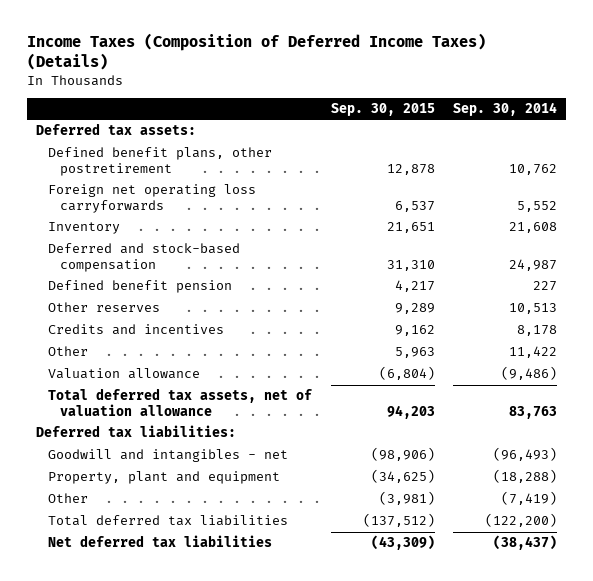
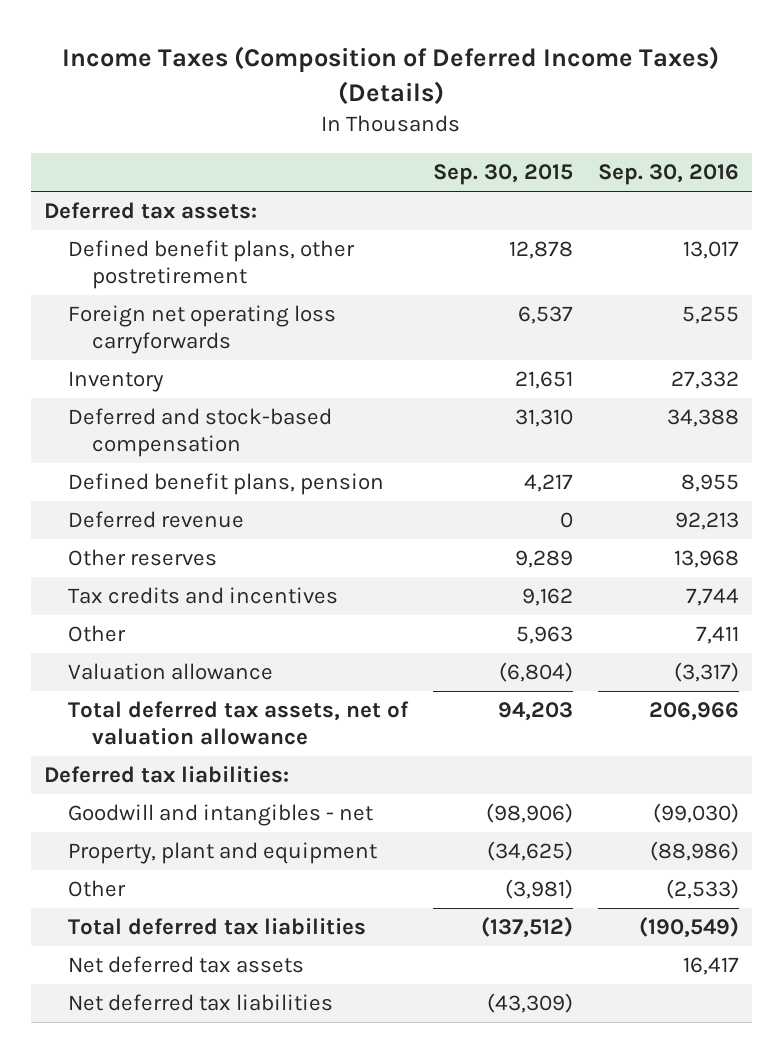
[453,102,558,117] Sep. 30, 2014 -> none
none -> [598,164,740,186] Sep. 30, 2016
[48,280,233,294] Defined benefit pension -> [67,473,384,496] Defined benefit plans, pension
none -> [67,511,244,529] Deferred revenue
[48,324,225,336] Credits and incentives -> [67,587,338,605] Tax credits and incentives
none -> [67,956,304,974] Net deferred tax assets

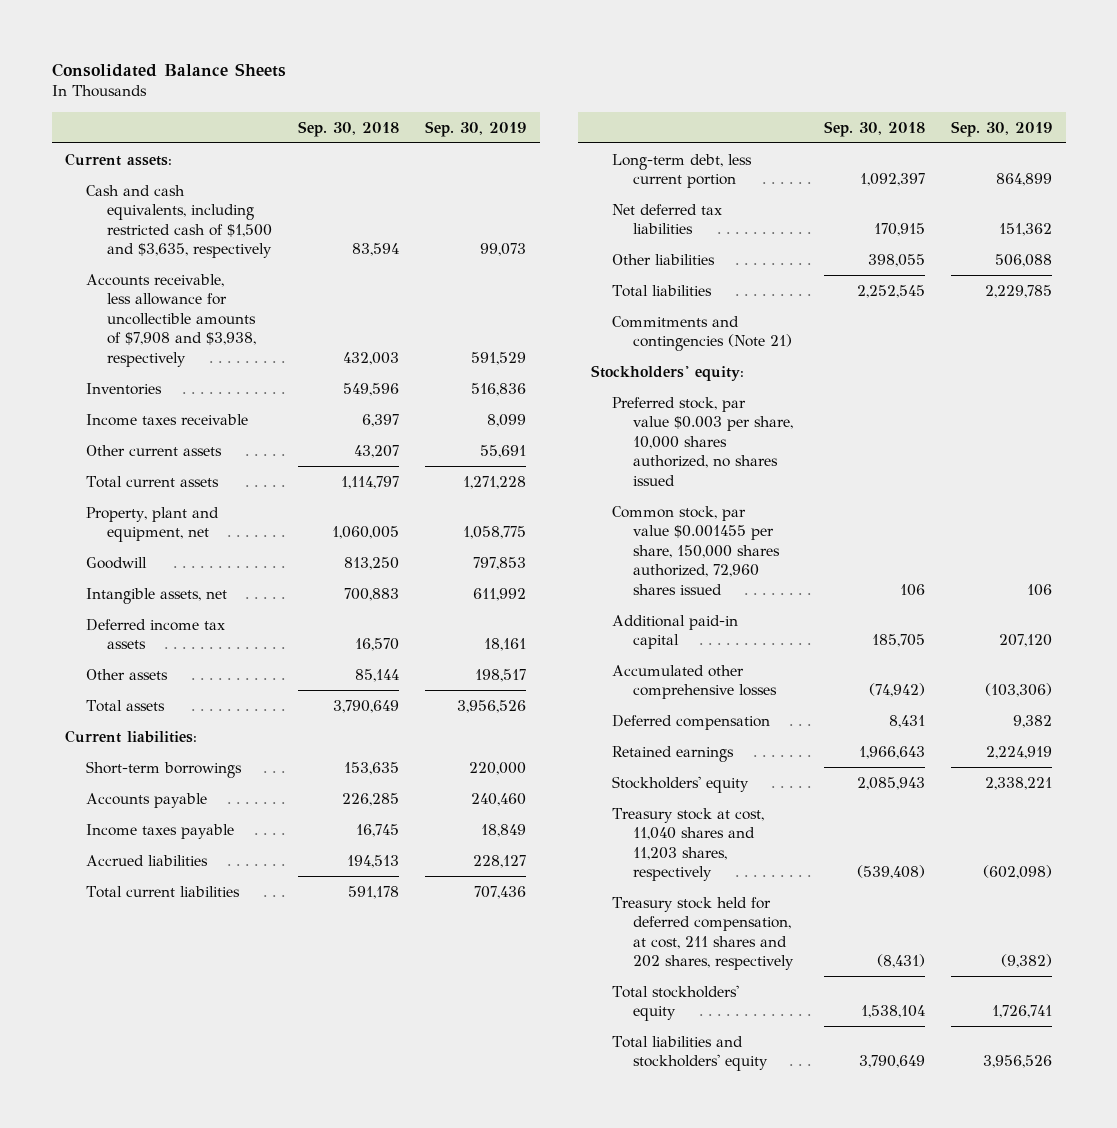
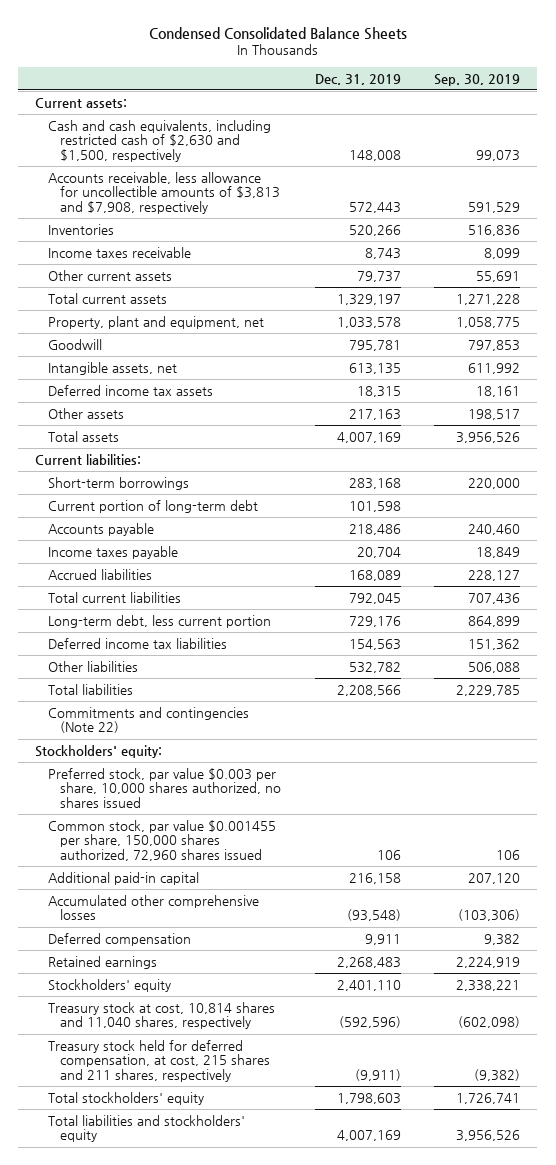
[51,62,286,77] Consolidated Balance Sheets -> [148,26,407,40] Condensed Consolidated Balance Sheets
[298,120,400,137] Sep. 30, 2018 -> none
none -> [314,73,401,85] Dec. 31, 2019
[86,184,273,259] Cash and cash equivalents, including restricted cash of $1,500 and $3,635, respectively -> [47,119,271,162] Cash and cash equivalents, including restricted cash of $2,630 and $1,500, respectively
[86,273,257,367] Accounts receivable, less allowance for uncollectible amounts of $7,908 and $3,938, respectively -> [47,171,281,214] Accounts receivable, less allowance for uncollectible amounts of $3,813 and $7,908, respectively
none -> [47,499,258,513] Current portion of long-term debt
[612,203,723,235] Net deferred tax liabilities -> [47,637,227,649] Deferred income tax liabilities
[612,315,793,352] Commitments and contingencies (Note 21) -> [47,706,249,734] Commitments and contingencies (Note 22)
[612,807,765,882] Treasury stock at cost, 11,040 shares and 11,203 shares, respectively -> [47,1001,275,1030] Treasury stock at cost, 10,814 shares and 11,040 shares, respectively
[612,896,795,971] Treasury stock held for deferred compensation, at cost, 211 shares and 202 shares, respectively -> [47,1039,271,1082] Treasury stock held for deferred compensation, at cost, 215 shares and 211 shares, respectively

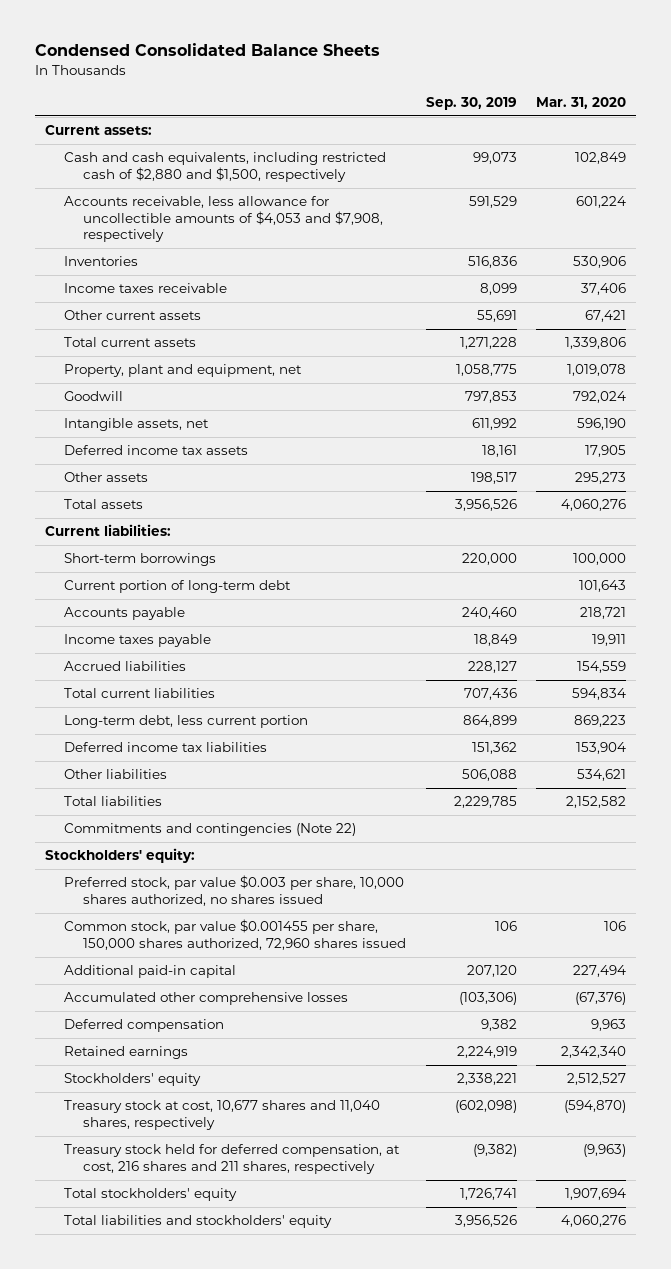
[314,73,401,85] Dec. 31, 2019 -> none
none -> [536,96,627,109] Mar. 31, 2020
[47,119,271,162] Cash and cash equivalents, including restricted cash of $2,630 and $1,500, respectively -> [64,152,387,182] Cash and cash equivalents, including restricted cash of $2,880 and $1,500, respectively
[47,171,281,214] Accounts receivable, less allowance for uncollectible amounts of $3,813 and $7,908, respectively -> [64,196,384,243] Accounts receivable, less allowance for uncollectible amounts of $4,053 and $7,908, respectively
[47,1001,275,1030] Treasury stock at cost, 10,814 shares and 11,040 shares, respectively -> [64,1100,381,1130] Treasury stock at cost, 10,677 shares and 11,040 shares, respectively
[47,1039,271,1082] Treasury stock held for deferred compensation, at cost, 215 shares and 211 shares, respectively -> [64,1144,401,1174] Treasury stock held for deferred compensation, at cost, 216 shares and 211 shares, respectively

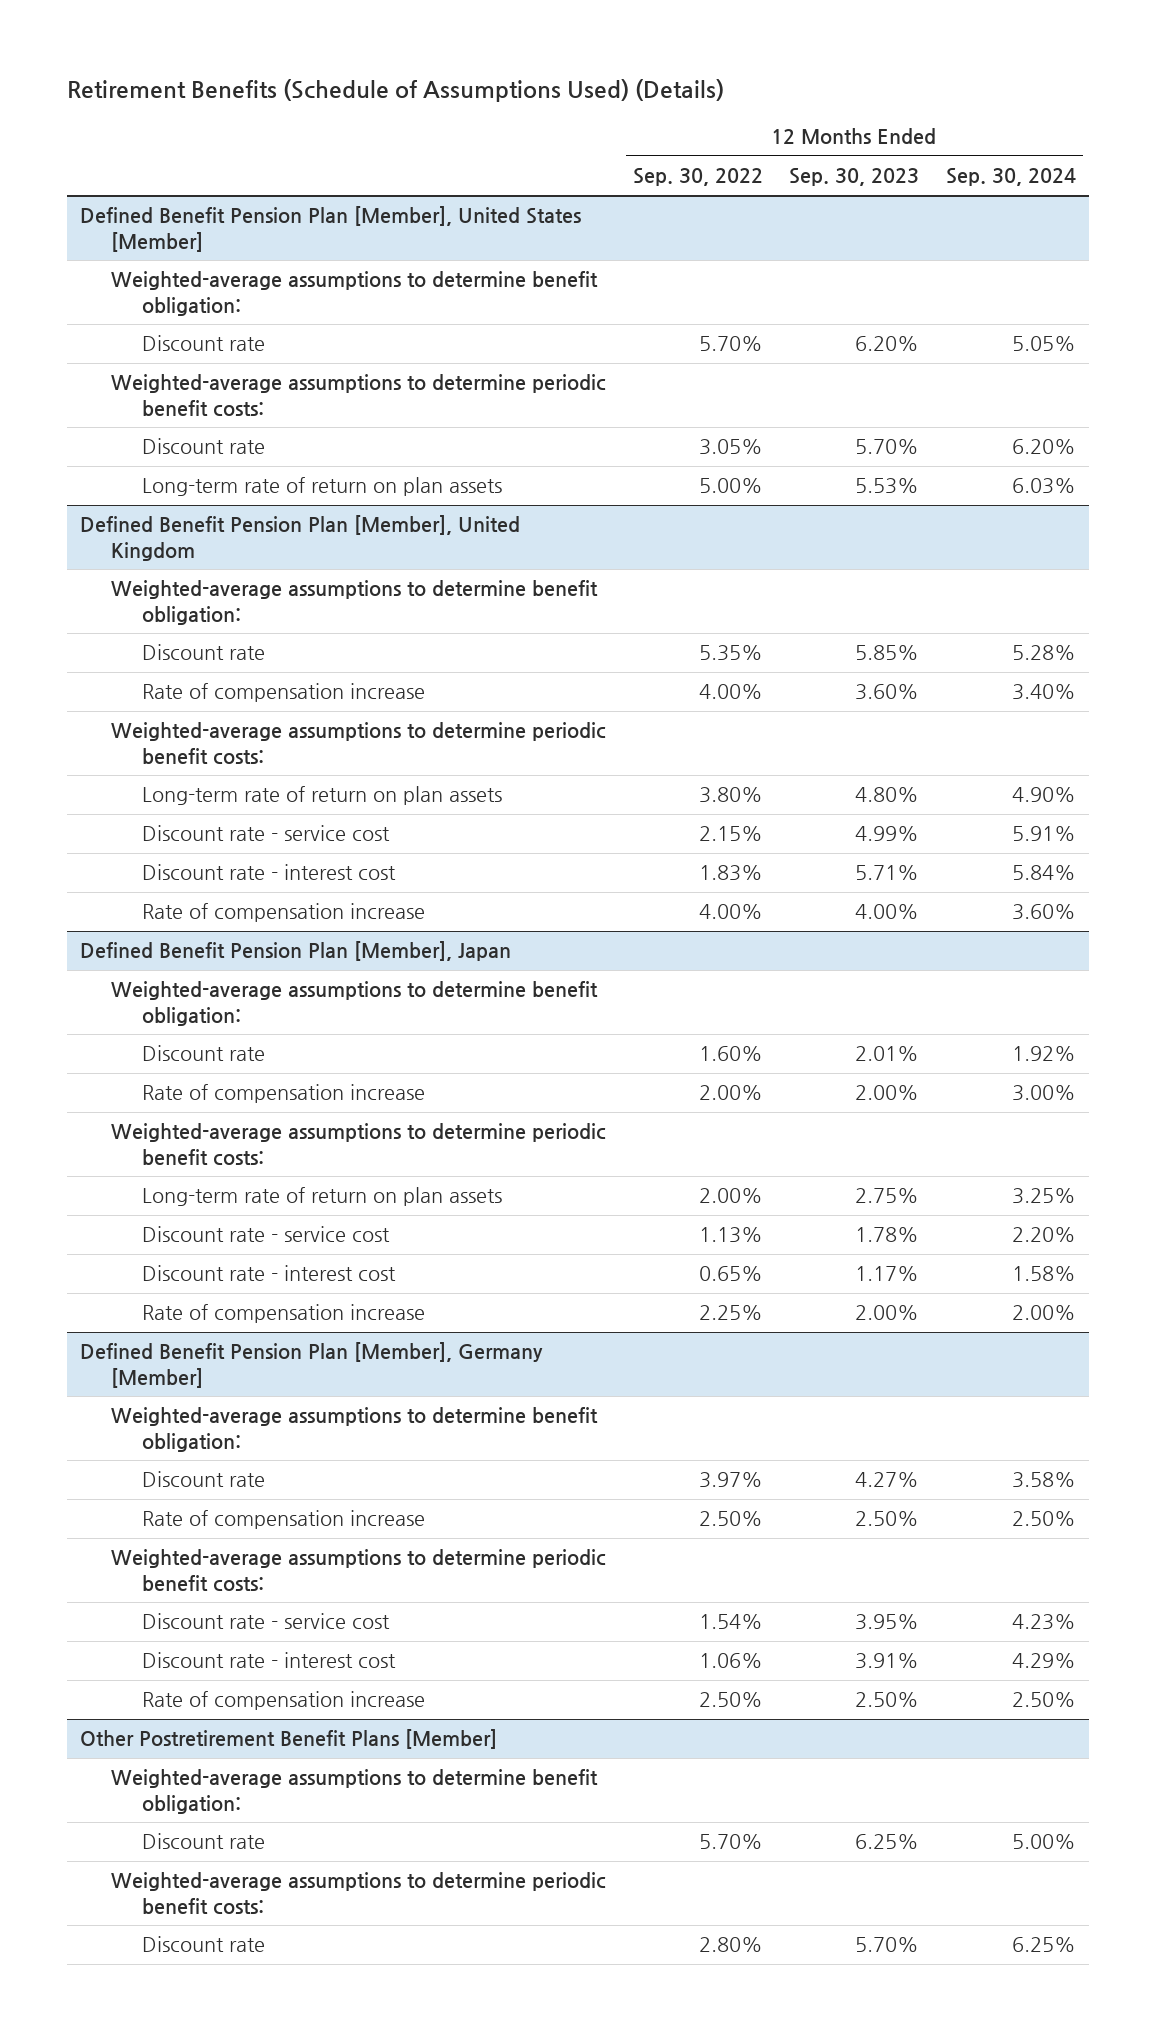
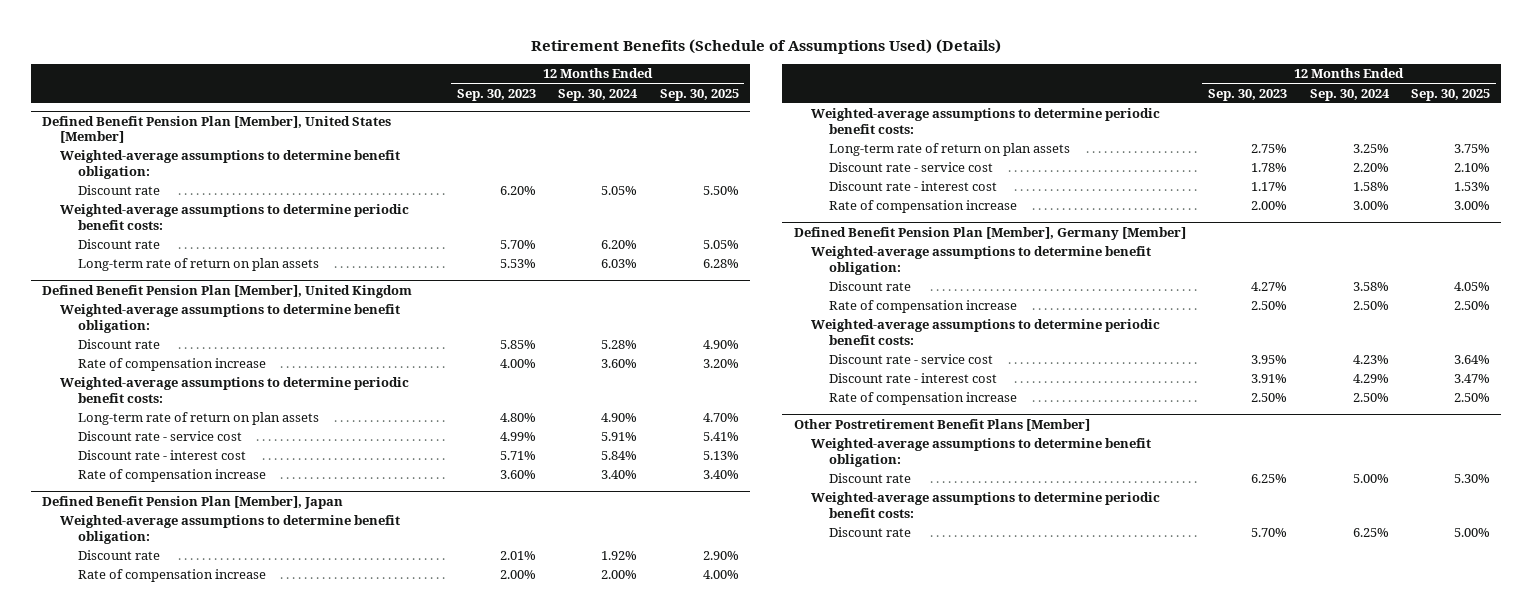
[632,168,763,187] Sep. 30, 2022 -> none
none -> [659,88,739,101] Sep. 30, 2025
[142,903,426,923] Rate of compensation increase -> [77,358,266,372] Rate of compensation increase
[142,683,426,703] Rate of compensation increase -> [77,469,266,483] Rate of compensation increase
[142,1304,426,1324] Rate of compensation increase -> [77,569,266,583] Rate of compensation increase
[142,1084,426,1104] Rate of compensation increase -> [829,200,1018,214] Rate of compensation increase

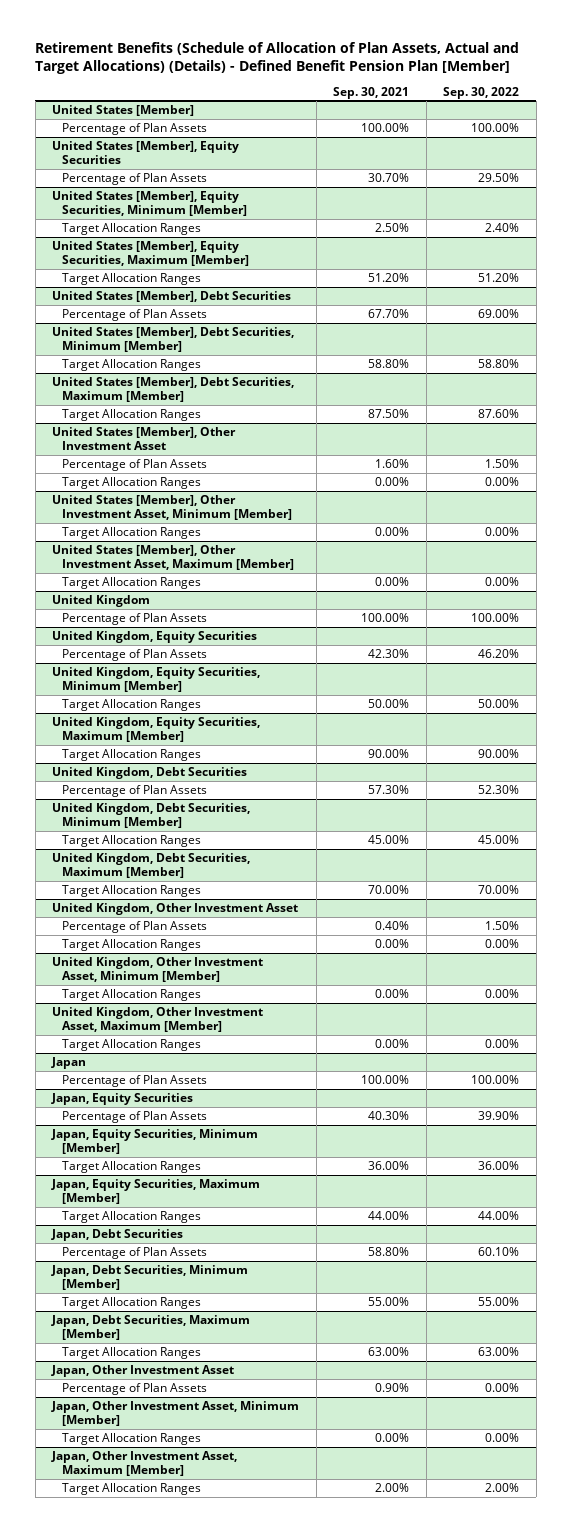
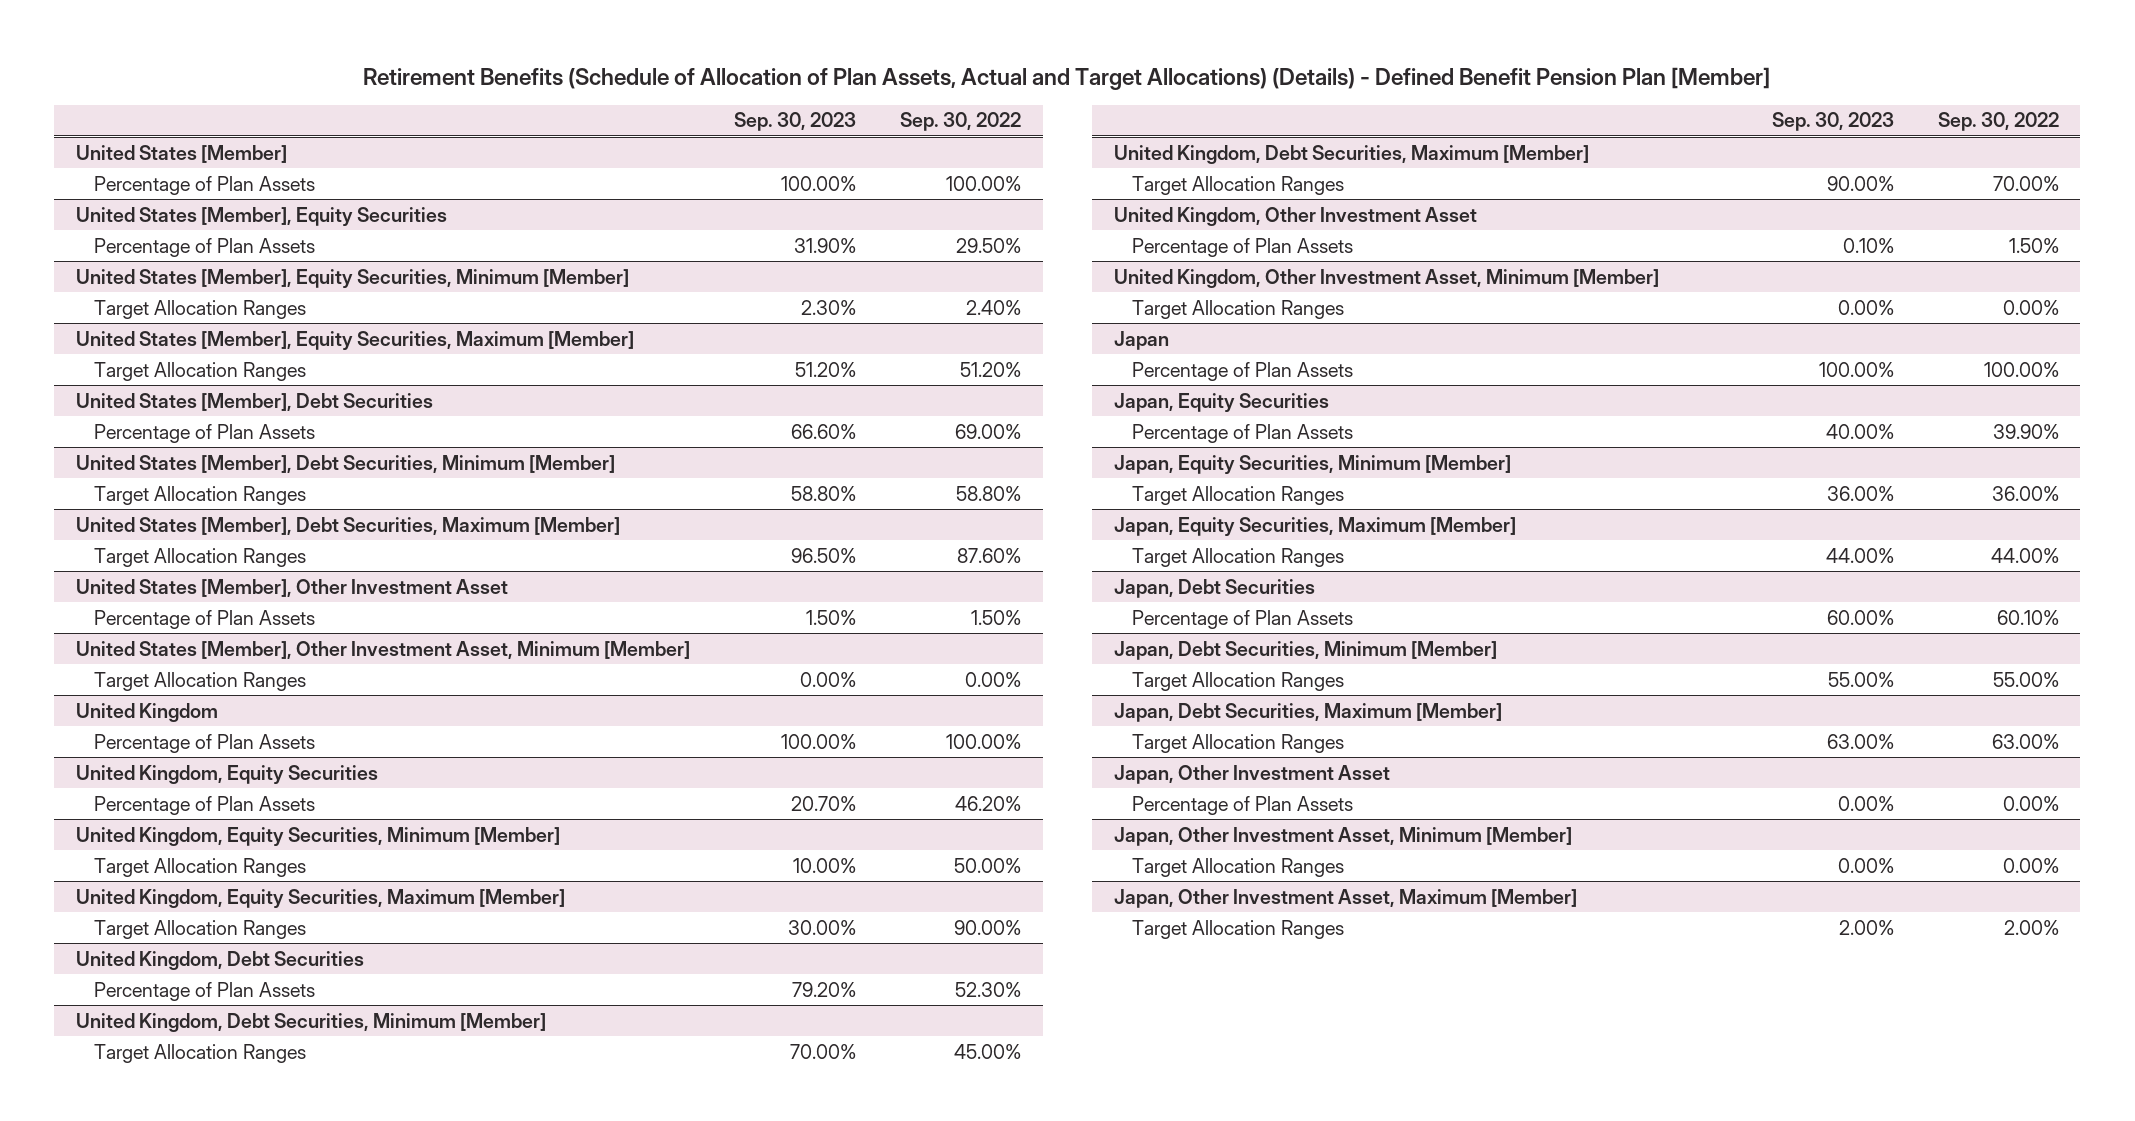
[333,86,410,99] Sep. 30, 2021 -> none
none -> [733,112,856,132] Sep. 30, 2023
[61,476,201,489] Target Allocation Ranges -> none
[52,544,294,571] United States [Member], Other Investment Asset, Maximum [Member] -> none
[61,576,201,589] Target Allocation Ranges -> none
[61,938,201,951] Target Allocation Ranges -> none
[52,1006,264,1033] United Kingdom, Other Investment Asset, Maximum [Member] -> none
[61,1038,201,1051] Target Allocation Ranges -> none

